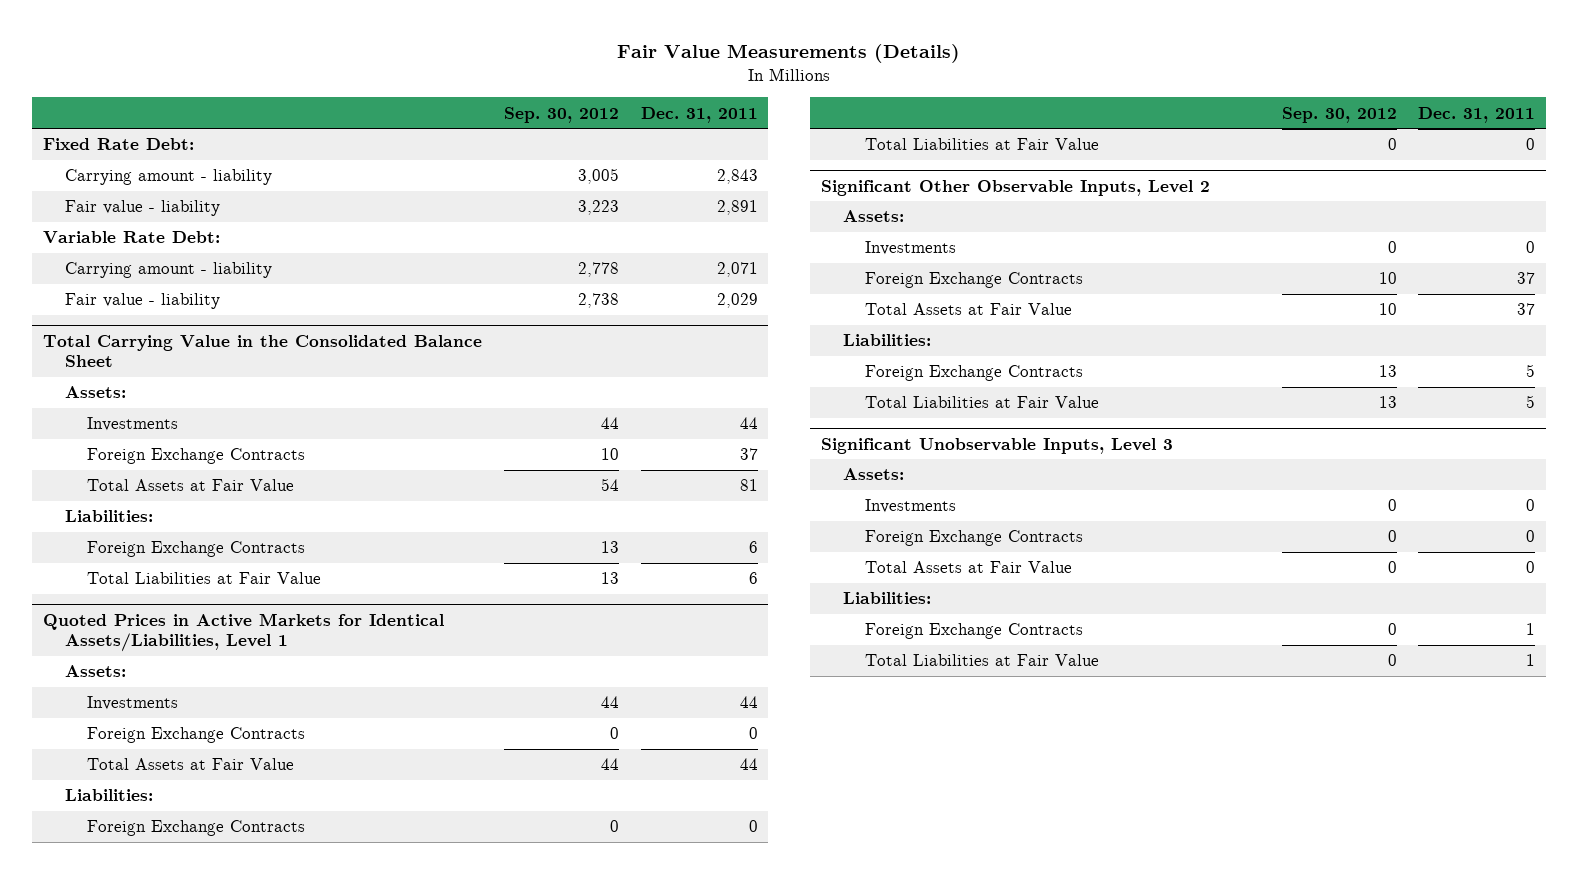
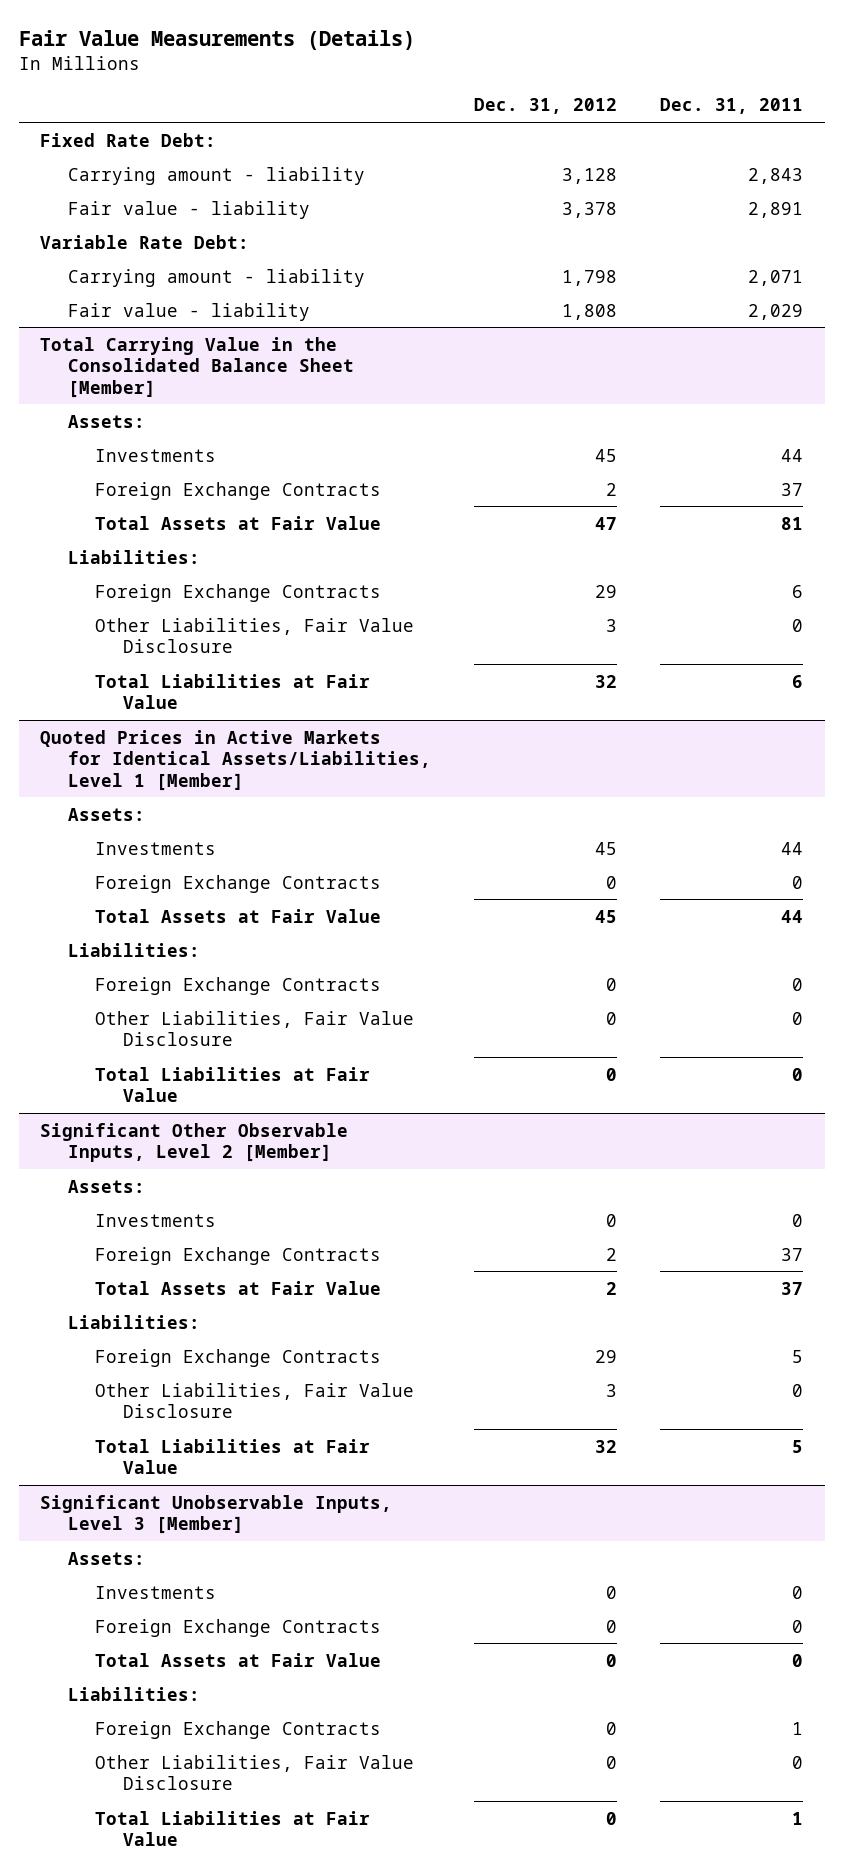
[503,106,619,123] Sep. 30, 2012 -> none
none -> [474,98,618,115] Dec. 31, 2012
[43,334,483,368] Total Carrying Value in the Consolidated Balance Sheet -> [40,336,354,398] Total Carrying Value in the Consolidated Balance Sheet [Member]
none -> [95,617,415,654] Other Liabilities, Fair Value Disclosure
[43,612,445,653] Quoted Prices in Active Markets for Identical Assets/Liabilities, Level 1 -> [40,729,431,791] Quoted Prices in Active Markets for Identical Assets/Liabilities, Level 1 [Member]
none -> [95,1010,415,1047] Other Liabilities, Fair Value Disclosure
[820,179,1210,196] Significant Other Observable Inputs, Level 2 -> [40,1122,349,1163] Significant Other Observable Inputs, Level 2 [Member]
none -> [95,1382,415,1419] Other Liabilities, Fair Value Disclosure
[820,437,1173,454] Significant Unobservable Inputs, Level 3 -> [40,1494,393,1535] Significant Unobservable Inputs, Level 3 [Member]
none -> [95,1754,415,1791] Other Liabilities, Fair Value Disclosure

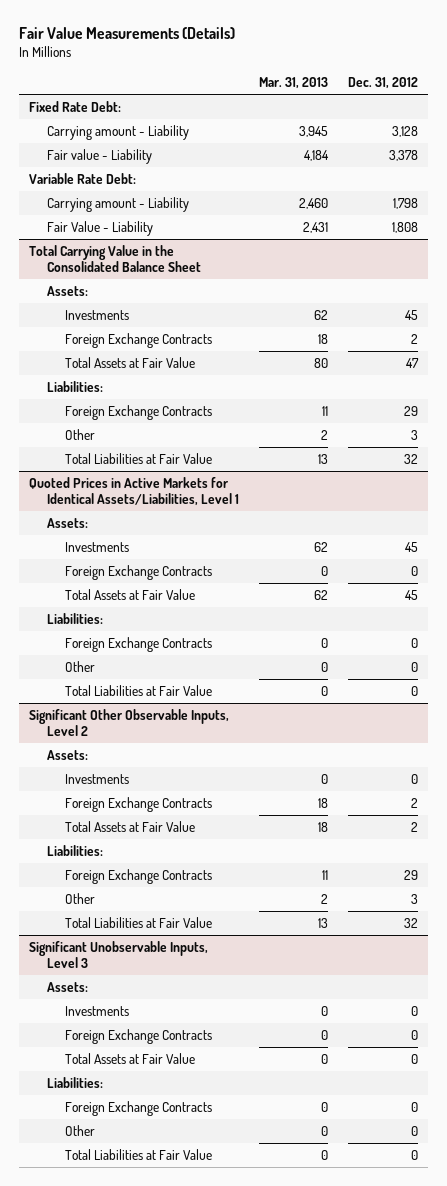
[660,98,804,115] Dec. 31, 2011 -> none
none -> [259,77,329,90] Mar. 31, 2013
[67,166,365,185] Carrying amount - liability -> [46,124,189,140] Carrying amount - Liability
[67,200,310,219] Fair value - liability -> [46,148,152,164] Fair value - Liability
[67,268,365,287] Carrying amount - liability -> [46,196,189,212] Carrying amount - Liability
[67,302,310,321] Fair value - liability -> [46,220,153,236] Fair Value - Liability
[40,336,354,398] Total Carrying Value in the Consolidated Balance Sheet [Member] -> [28,244,201,273] Total Carrying Value in the Consolidated Balance Sheet
[95,617,415,654] Other Liabilities, Fair Value Disclosure -> [65,428,96,440] Other
[40,729,431,791] Quoted Prices in Active Markets for Identical Assets/Liabilities, Level 1 [Member] -> [28,476,239,507] Quoted Prices in Active Markets for Identical Assets/Liabilities, Level 1
[95,1010,415,1047] Other Liabilities, Fair Value Disclosure -> [65,660,96,672] Other
[40,1122,349,1163] Significant Other Observable Inputs, Level 2 [Member] -> [28,708,229,737] Significant Other Observable Inputs, Level 2
[95,1382,415,1419] Other Liabilities, Fair Value Disclosure -> [65,892,96,904] Other
[40,1494,393,1535] Significant Unobservable Inputs, Level 3 [Member] -> [28,940,208,969] Significant Unobservable Inputs, Level 3
[95,1754,415,1791] Other Liabilities, Fair Value Disclosure -> [65,1124,96,1136] Other

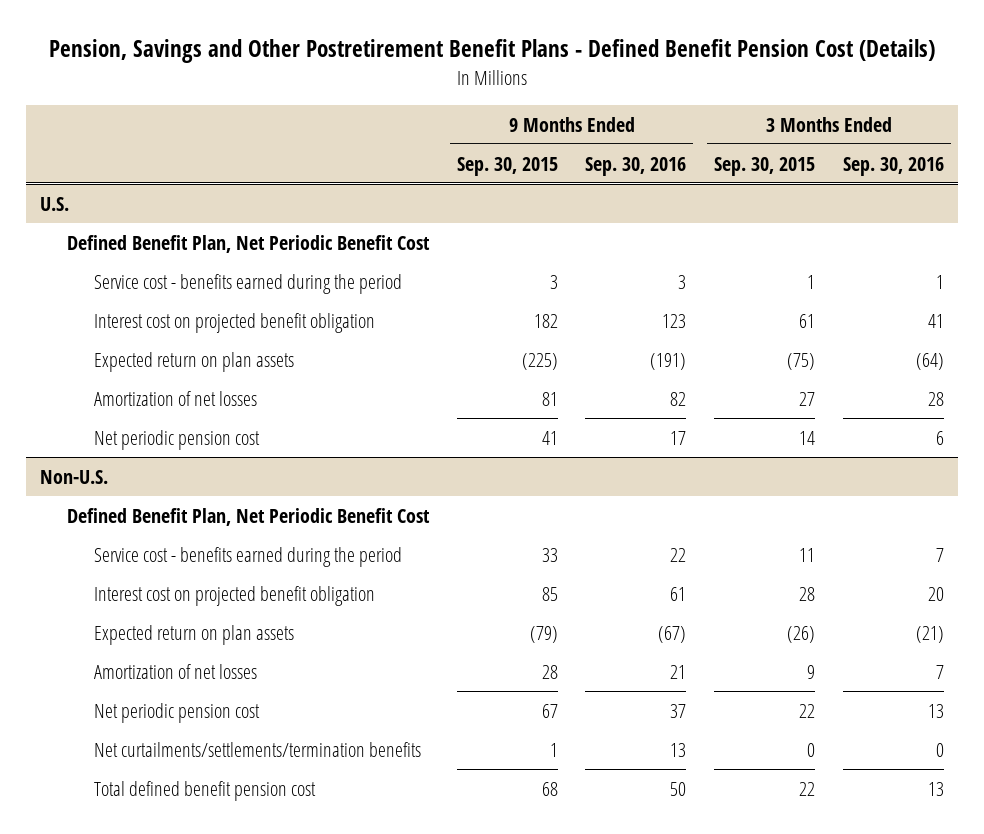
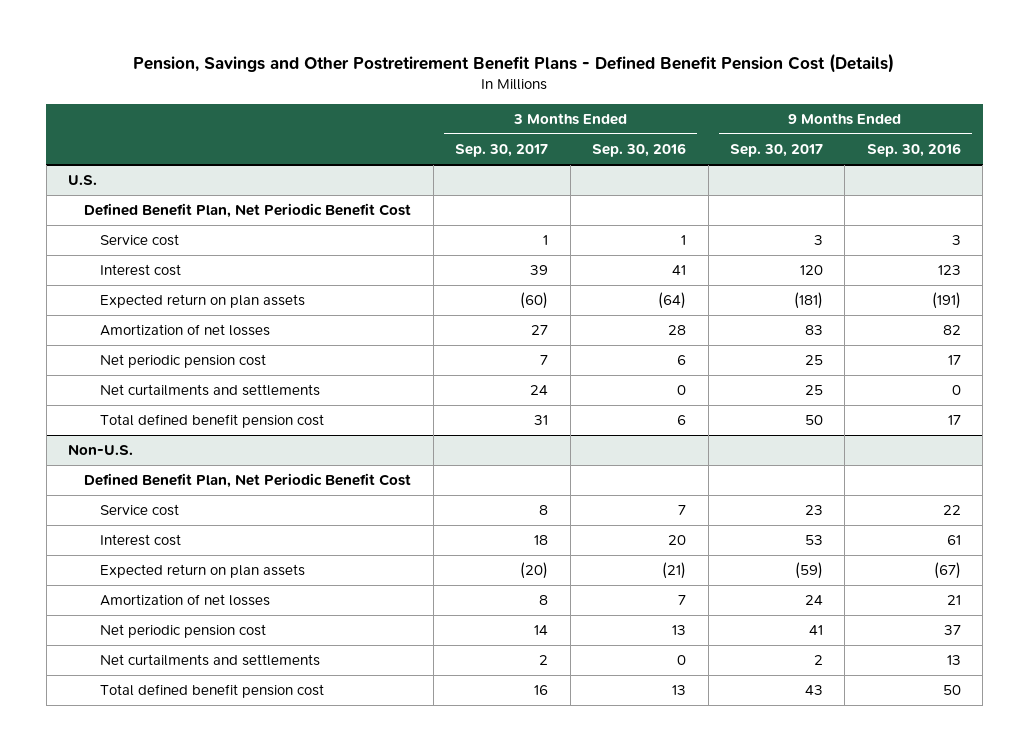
[456,156,558,176] Sep. 30, 2015 -> none
[714,156,816,176] Sep. 30, 2015 -> none
none -> [455,144,549,158] Sep. 30, 2017
none -> [729,144,823,158] Sep. 30, 2017
[93,273,402,294] Service cost - benefits earned during the period -> [100,234,180,247] Service cost
[93,312,375,333] Interest cost on projected benefit obligation -> [100,264,182,277] Interest cost
none -> [100,384,321,397] Net curtailments and settlements
none -> [100,414,325,429] Total defined benefit pension cost
[93,546,402,567] Service cost - benefits earned during the period -> [100,504,180,517] Service cost
[93,585,375,606] Interest cost on projected benefit obligation -> [100,534,182,547] Interest cost
[93,741,421,757] Net curtailments/settlements/termination benefits -> [100,654,321,667] Net curtailments and settlements

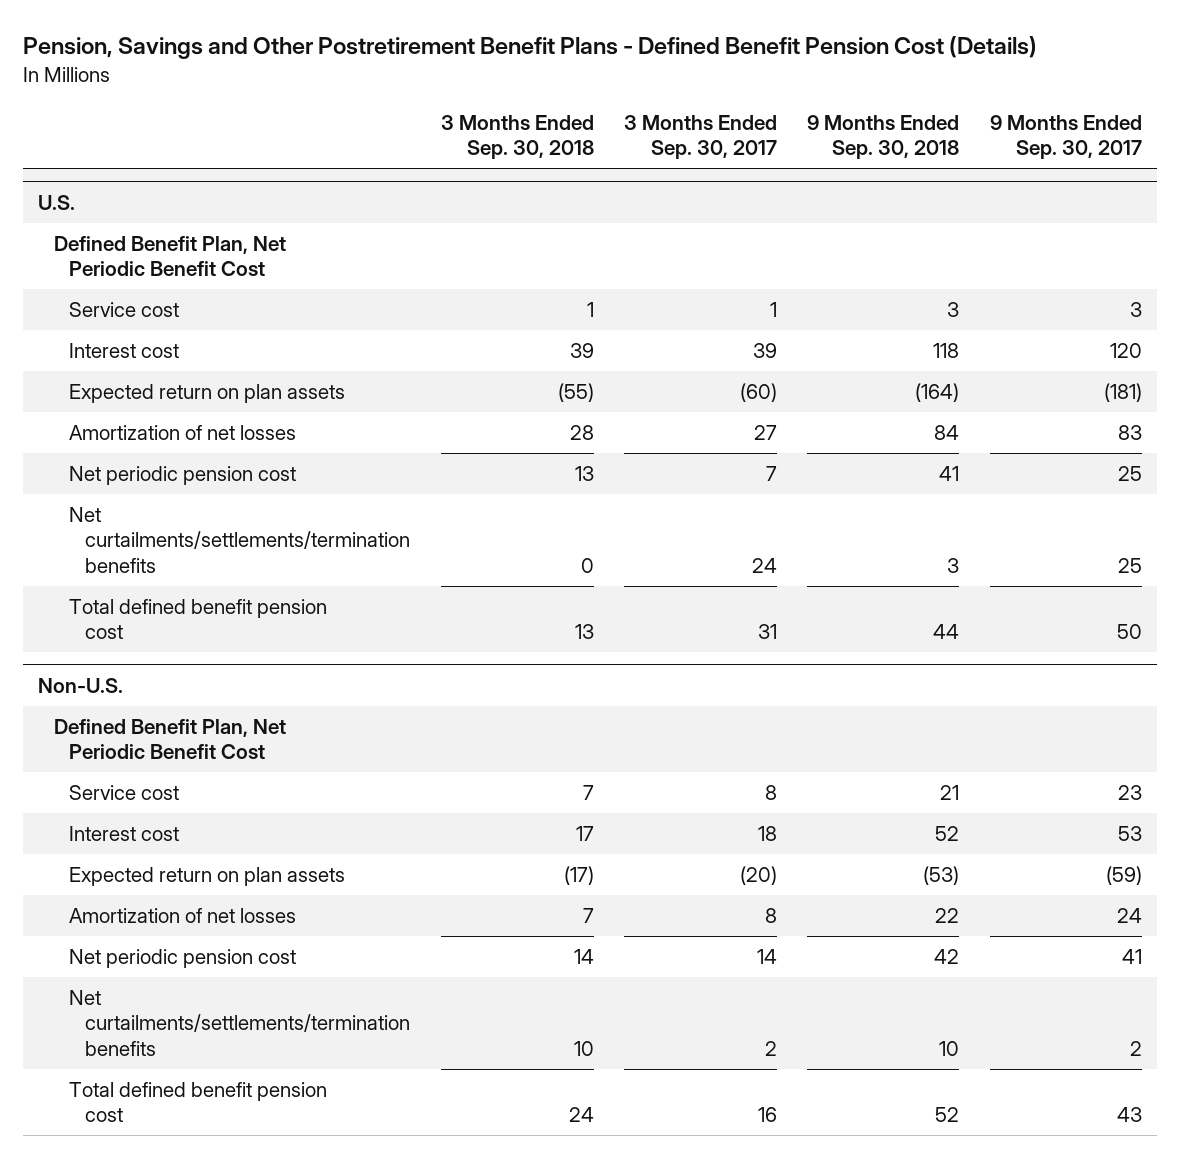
[592,143,687,158] Sep. 30, 2016 -> none
[866,143,961,158] Sep. 30, 2016 -> none
none -> [440,114,594,160] 3 Months Ended Sep. 30, 2018
none -> [807,114,960,160] 9 Months Ended Sep. 30, 2018
[100,384,321,397] Net curtailments and settlements -> [69,506,411,573] Net curtailments/settlements/termination benefits
[100,654,321,667] Net curtailments and settlements -> [69,989,411,1056] Net curtailments/settlements/termination benefits

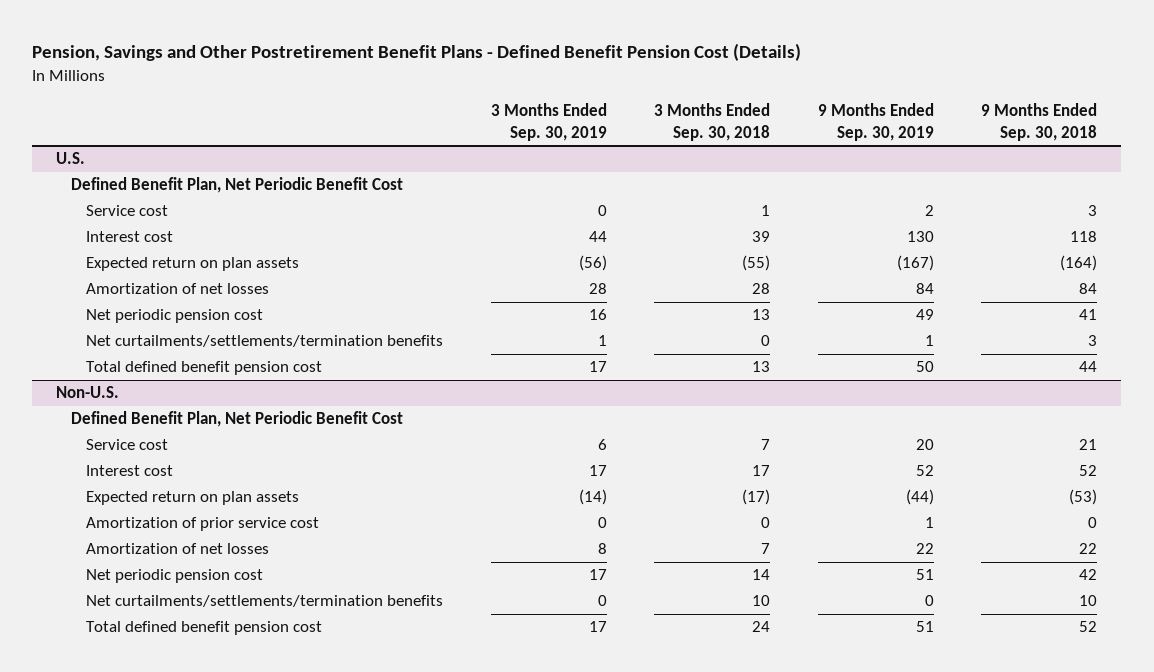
[623,114,777,160] 3 Months Ended Sep. 30, 2017 -> none
[989,114,1142,160] 9 Months Ended Sep. 30, 2017 -> none
none -> [490,103,607,141] 3 Months Ended Sep. 30, 2019
none -> [817,103,934,141] 9 Months Ended Sep. 30, 2019
none -> [85,517,319,532] Amortization of prior service cost

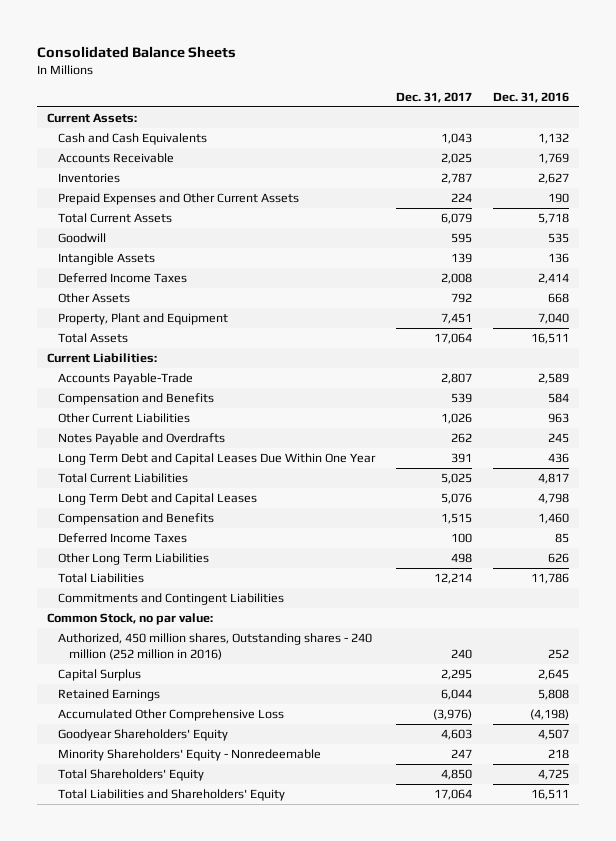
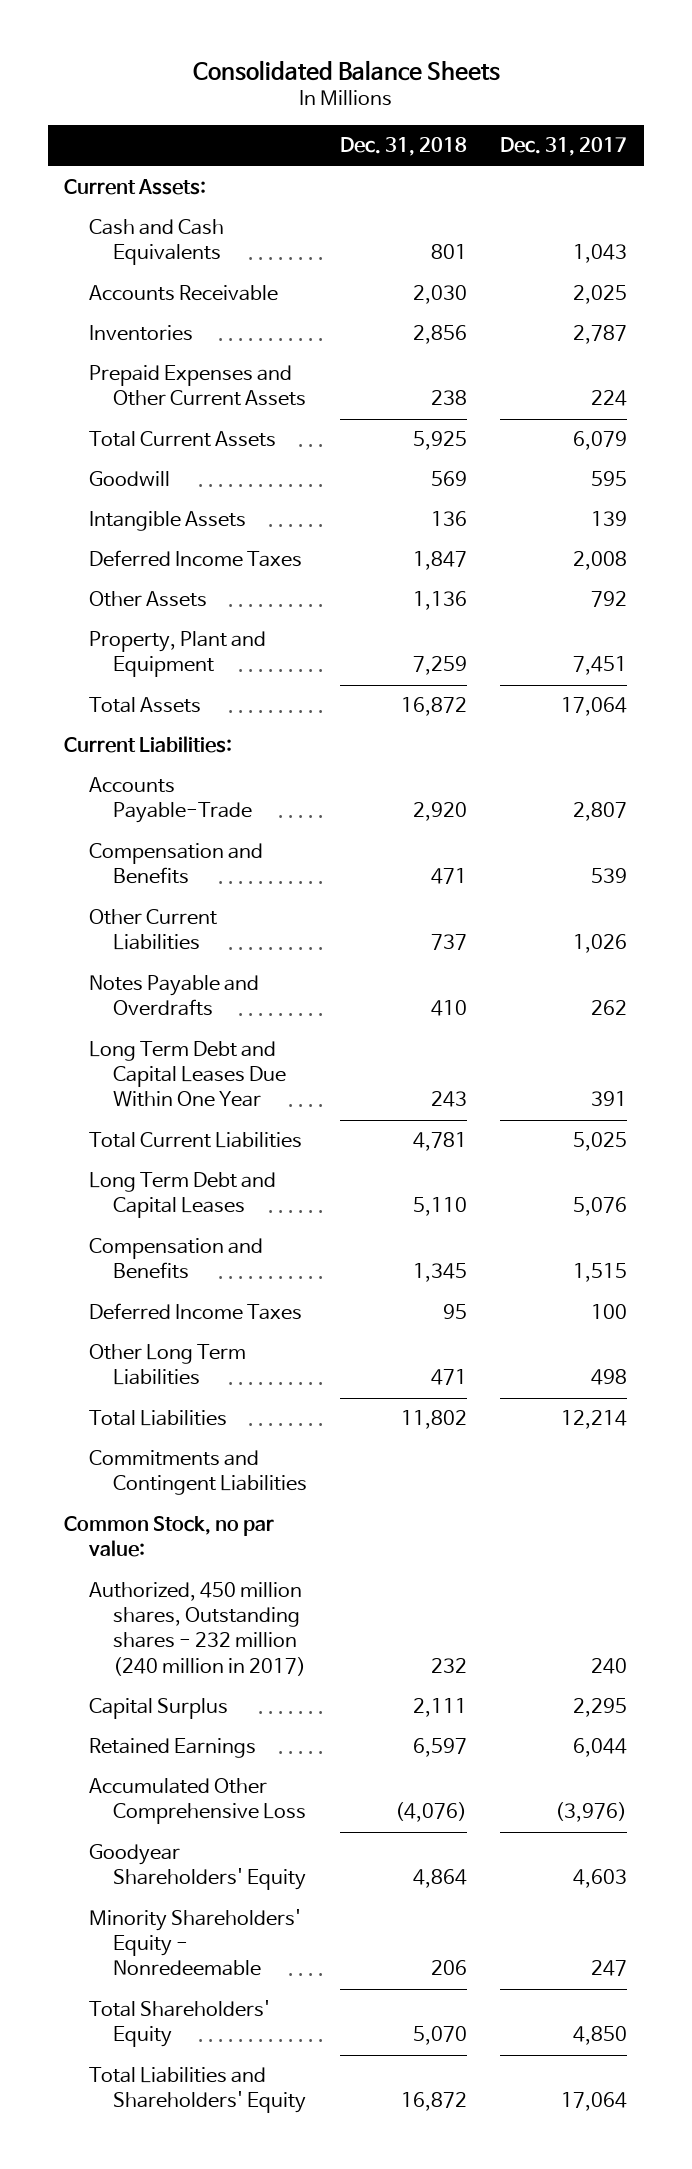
[492,91,569,103] Dec. 31, 2016 -> none
none -> [340,137,468,157] Dec. 31, 2018
[58,633,373,661] Authorized, 450 million shares, Outstanding shares - 240 million (252 million in 2016) -> [88,1582,307,1676] Authorized, 450 million shares, Outstanding shares - 232 million (240 million in 2017)

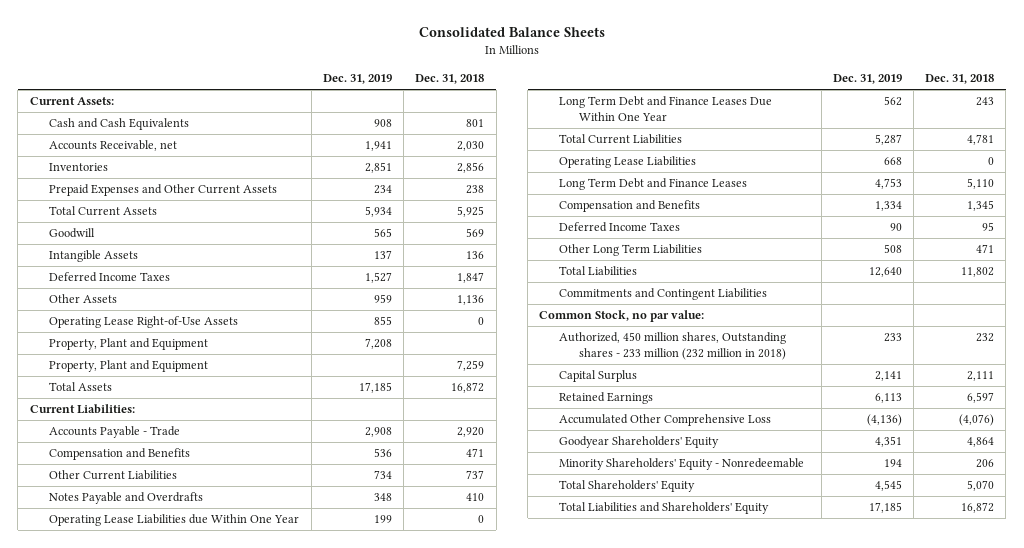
[500,137,628,157] Dec. 31, 2017 -> none
none -> [322,74,392,85] Dec. 31, 2019
[88,285,278,302] Accounts Receivable -> [49,140,178,152] Accounts Receivable, net
none -> [49,316,239,329] Operating Lease Right-of-Use Assets
none -> [49,338,209,351] Property, Plant and Equipment
[88,777,253,824] Accounts Payable-Trade -> [49,426,181,439] Accounts Payable - Trade
none -> [49,514,300,527] Operating Lease Liabilities due Within One Year
[88,1041,287,1108] Long Term Debt and Capital Leases Due Within One Year -> [559,96,773,122] Long Term Debt and Finance Leases Due Within One Year
none -> [559,156,697,169] Operating Lease Liabilities
[88,1172,276,1219] Long Term Debt and Capital Leases -> [559,178,748,191] Long Term Debt and Finance Leases
[88,1582,307,1676] Authorized, 450 million shares, Outstanding shares - 232 million (240 million in 2017) -> [559,332,787,361] Authorized, 450 million shares, Outstanding shares - 233 million (232 million in 2018)

